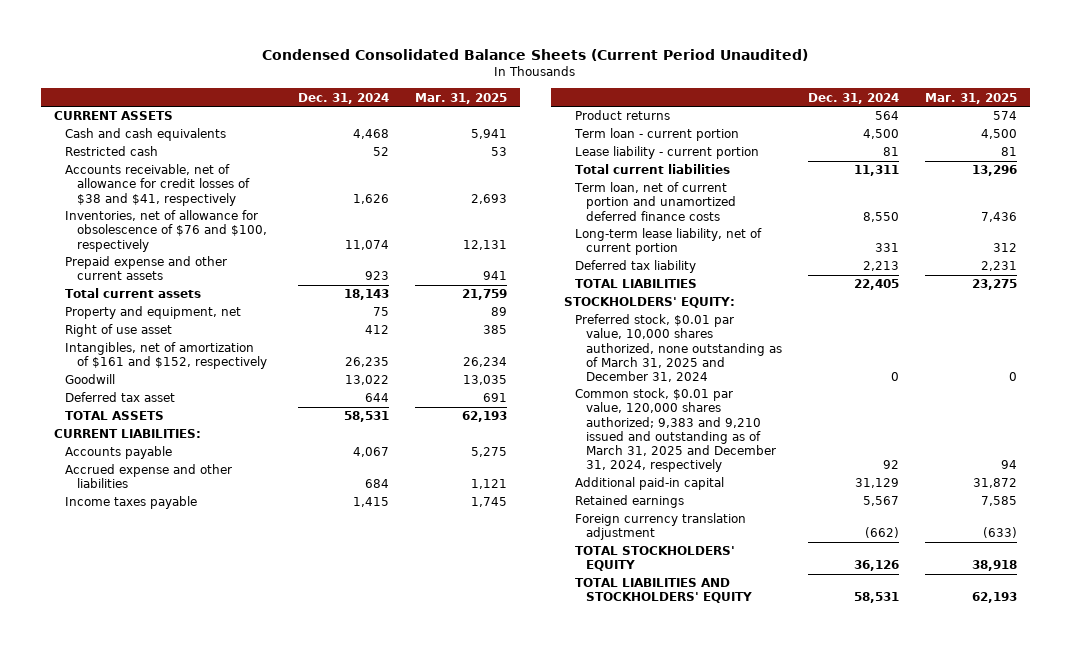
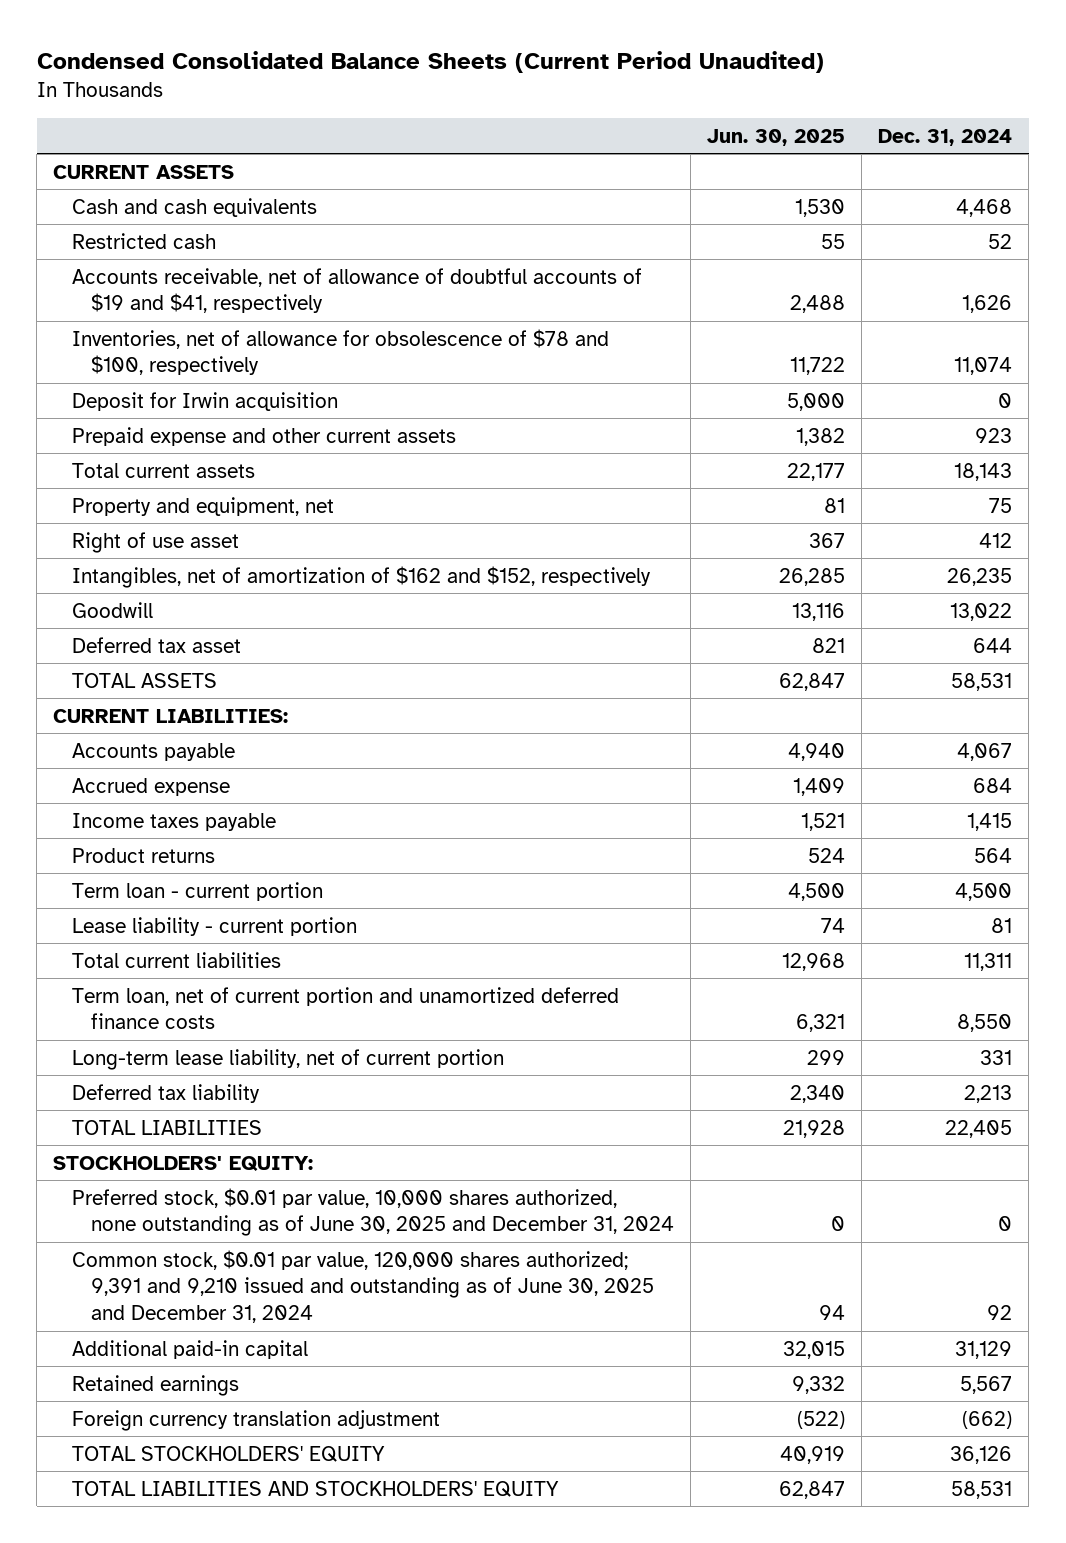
[415,92,508,104] Mar. 31, 2025 -> none
none -> [707,128,846,146] Jun. 30, 2025
[65,164,250,206] Accounts receivable, net of allowance for credit losses of $38 and $41, respectively -> [72,267,643,314] Accounts receivable, net of allowance of doubtful accounts of $19 and $41, respectively
[65,210,267,252] Inventories, net of allowance for obsolescence of $76 and $100, respectively -> [72,328,610,376] Inventories, net of allowance for obsolescence of $78 and $100, respectively
none -> [72,391,339,411] Deposit for Irwin acquisition
[65,342,267,370] Intangibles, net of amortization of $161 and $152, respectively -> [72,565,652,588] Intangibles, net of amortization of $162 and $152, respectively
[65,464,233,489] Accrued expense and other liabilities -> [72,777,231,796] Accrued expense
[574,314,783,382] Preferred stock, $0.01 par value, 10,000 shares authorized, none outstanding as of March 31, 2025 and December 31, 2024 -> [72,1187,675,1237] Preferred stock, $0.01 par value, 10,000 shares authorized, none outstanding as of June 30, 2025 and December 31, 2024
[574,388,777,473] Common stock, $0.01 par value, 120,000 shares authorized; 9,383 and 9,210 issued and outstanding as of March 31, 2025 and December 31, 2024, respectively -> [72,1249,655,1324] Common stock, $0.01 par value, 120,000 shares authorized; 9,391 and 9,210 issued and outstanding as of June 30, 2025 and December 31, 2024

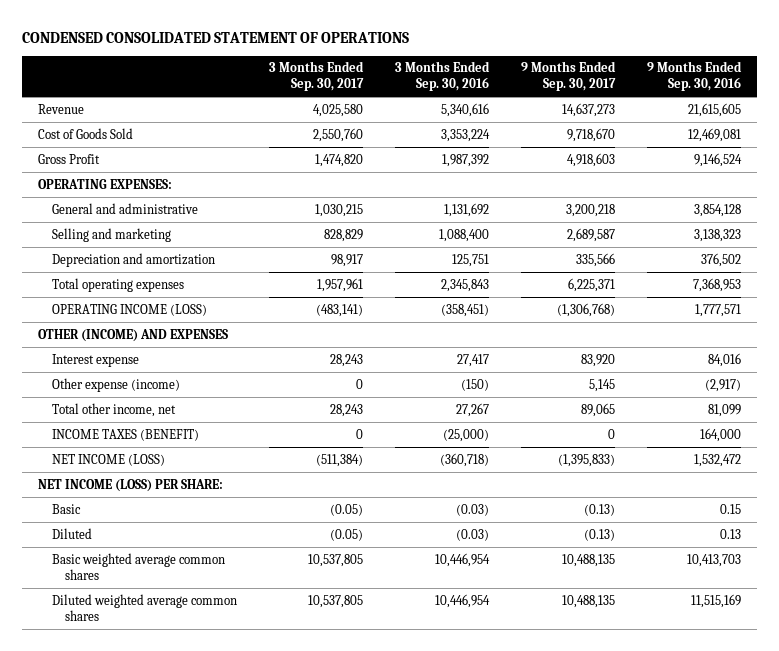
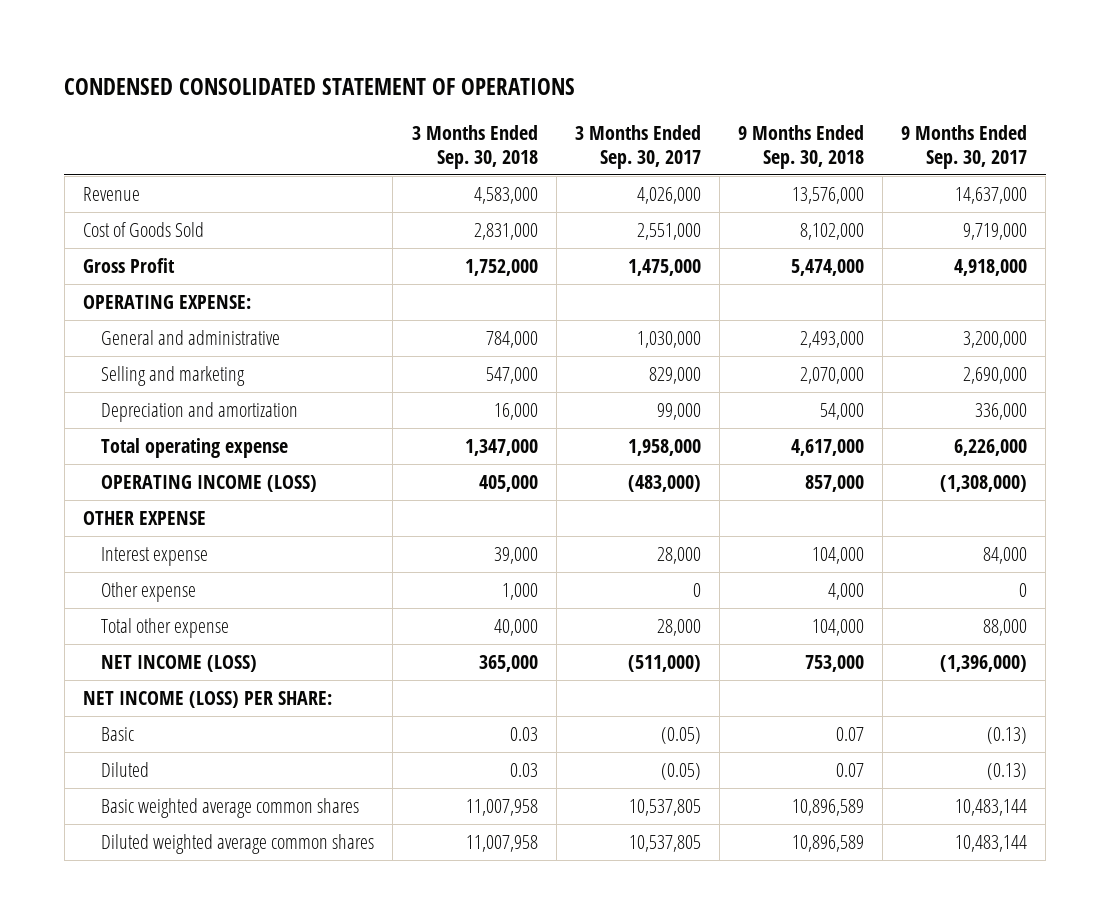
[394,61,490,92] 3 Months Ended Sep. 30, 2016 -> none
[646,61,742,92] 9 Months Ended Sep. 30, 2016 -> none
none -> [411,125,538,169] 3 Months Ended Sep. 30, 2018
none -> [737,125,864,169] 9 Months Ended Sep. 30, 2018
[51,428,199,441] INCOME TAXES (BENEFIT) -> none
[312,103,363,117] 4,025,580 -> [636,186,701,204] 4,026,000
[561,102,615,117] 14,637,273 -> [955,186,1028,204] 14,637,000
[312,127,363,142] 2,550,760 -> [636,222,701,240] 2,551,000
[566,127,615,142] 9,718,670 -> [963,222,1028,240] 9,719,000
[314,153,363,167] 1,474,820 -> [627,258,701,276] 1,475,000
[566,152,615,167] 4,918,603 -> [954,258,1028,276] 4,918,000
[38,178,173,189] OPERATING EXPENSES: -> [82,294,251,309] OPERATING EXPENSE:
[314,203,363,217] 1,030,215 -> [636,330,701,348] 1,030,000
[565,203,615,217] 3,200,218 -> [963,330,1028,348] 3,200,000
[323,228,363,242] 828,829 -> [648,366,701,384] 829,000
[566,227,615,242] 2,689,587 -> [963,366,1028,384] 2,690,000
[330,253,363,267] 98,917 -> [656,402,701,420] 99,000
[575,252,615,267] 335,566 -> [975,402,1028,420] 336,000
[51,277,184,292] Total operating expenses -> [101,437,289,458] Total operating expense
[316,277,363,292] 1,957,961 -> [627,438,701,456] 1,958,000
[567,277,615,292] 6,225,371 -> [954,438,1028,456] 6,226,000
[315,303,363,317] (483,141) -> [627,474,701,492] (483,000)
[556,302,615,317] (1,306,768) -> [940,474,1028,492] (1,308,000)
[38,328,229,342] OTHER (INCOME) AND EXPENSES -> [82,510,206,525] OTHER EXPENSE
[329,353,363,367] 28,243 -> [656,546,701,564] 28,000
[580,353,615,367] 83,920 -> [983,546,1028,564] 84,000
[51,377,180,392] Other expense (income) -> [101,581,197,602] Other expense
[588,378,615,392] 5,145 -> [1019,582,1028,597] 0
[51,402,176,417] Total other income, net -> [101,617,230,638] Total other expense
[329,403,363,417] 28,243 -> [656,618,701,636] 28,000
[580,402,615,417] 89,065 -> [983,618,1028,636] 88,000
[315,453,363,467] (511,384) -> [627,654,701,672] (511,000)
[557,453,615,467] (1,395,833) -> [940,654,1028,672] (1,396,000)
[561,553,615,567] 10,488,135 -> [955,798,1028,816] 10,483,144
[561,594,615,608] 10,488,135 -> [955,834,1028,852] 10,483,144

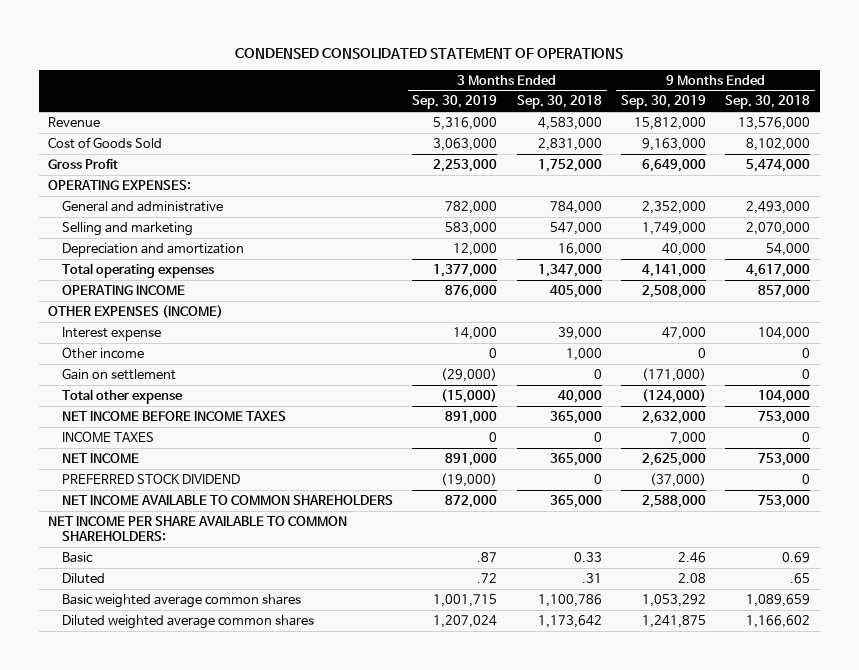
[574,125,701,169] 3 Months Ended Sep. 30, 2017 -> none
[901,125,1028,169] 9 Months Ended Sep. 30, 2017 -> none
none -> [412,95,498,110] Sep. 30, 2019
none -> [621,95,707,110] Sep. 30, 2019
[82,294,251,309] OPERATING EXPENSE: -> [48,179,192,190] OPERATING EXPENSES:
[101,437,289,458] Total operating expense -> [62,262,215,278] Total operating expenses
[101,474,318,492] OPERATING INCOME (LOSS) -> [62,284,186,295] OPERATING INCOME
[82,510,206,525] OTHER EXPENSE -> [48,304,224,318] OTHER EXPENSES (INCOME)
[101,581,197,602] Other expense -> none
none -> [62,346,145,359] Other income
none -> [62,367,177,380] Gain on settlement
[82,690,332,708] NET INCOME (LOSS) PER SHARE: -> none
none -> [62,410,287,421] NET INCOME BEFORE INCOME TAXES
none -> [62,430,155,443] INCOME TAXES
[101,654,258,672] NET INCOME (LOSS) -> [62,452,140,463] NET INCOME
none -> [62,472,241,484] PREFERRED STOCK DIVIDEND
none -> [62,494,394,505] NET INCOME AVAILABLE TO COMMON SHAREHOLDERS
none -> [48,515,348,541] NET INCOME PER SHARE AVAILABLE TO COMMON SHAREHOLDERS:
[509,726,538,741] 0.03 -> [573,551,602,562] 0.33
[835,726,864,741] 0.07 -> [782,551,811,563] 0.69
[509,762,538,777] 0.03 -> [581,572,602,583] .31
[835,762,864,777] 0.07 -> [790,572,811,584] .65
[465,798,538,816] 11,007,958 -> [537,593,602,607] 1,100,786
[791,798,864,816] 10,896,589 -> [746,593,811,607] 1,089,659
[465,834,538,852] 11,007,958 -> [537,614,602,628] 1,173,642
[791,834,864,852] 10,896,589 -> [746,614,811,628] 1,166,602

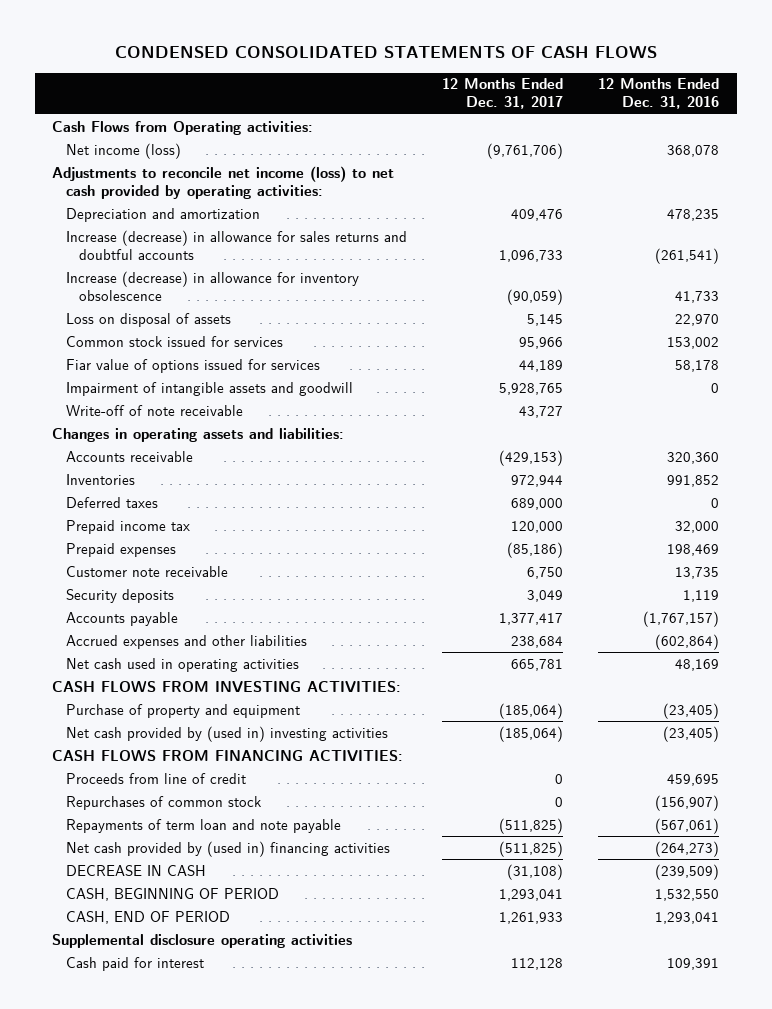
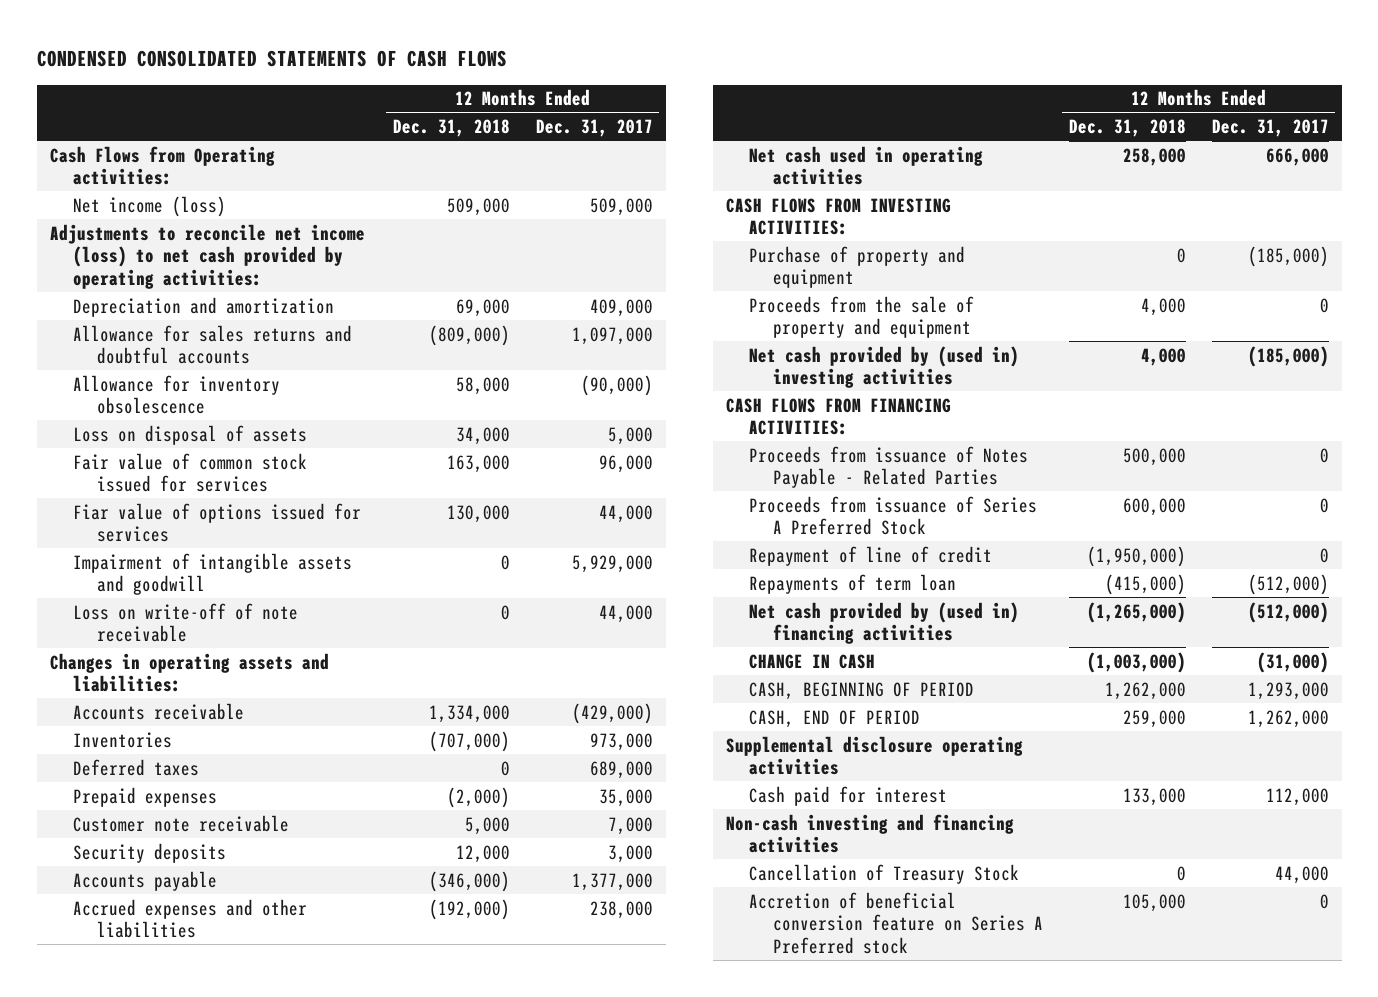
[598,78,720,110] 12 Months Ended Dec. 31, 2016 -> none
none -> [392,118,510,137] Dec. 31, 2018
[487,142,564,159] (9,761,706) -> [589,197,653,216] 509,000
[511,208,564,221] 409,476 -> [589,298,653,317] 409,000
[65,229,407,260] Increase (decrease) in allowance for sales returns and doubtful accounts -> [73,324,353,365] Allowance for sales returns and doubtful accounts
[499,249,564,262] 1,096,733 -> [571,326,653,345] 1,097,000
[65,270,359,301] Increase (decrease) in allowance for inventory obsolescence -> [73,374,281,415] Allowance for inventory obsolescence
[507,288,564,305] (90,059) -> [580,374,653,396] (90,000)
[527,313,564,326] 5,145 -> [607,426,653,445] 5,000
[65,335,283,347] Common stock issued for services -> [73,452,308,493] Fair value of common stock issued for services
[519,336,564,349] 95,966 -> [598,454,653,473] 96,000
[519,359,564,372] 44,189 -> [598,504,653,523] 44,000
[499,382,564,395] 5,928,765 -> [571,554,653,573] 5,929,000
[65,404,243,416] Write-off of note receivable -> [73,602,299,643] Loss on write-off of note receivable
[519,405,564,418] 43,727 -> [598,604,653,623] 44,000
[499,449,564,466] (429,153) -> [571,702,653,724] (429,000)
[511,474,564,487] 972,944 -> [589,732,653,751] 973,000
[65,519,190,534] Prepaid income tax -> none
[507,541,564,558] (85,186) -> [598,788,653,807] 35,000
[527,566,564,579] 6,750 -> [607,816,653,835] 7,000
[527,589,564,602] 3,049 -> [607,844,653,863] 3,000
[499,612,564,625] 1,377,417 -> [571,872,653,891] 1,377,000
[511,635,564,648] 238,684 -> [589,900,653,919] 238,000
[511,658,564,671] 665,781 -> [1265,147,1329,166] 666,000
[499,702,564,719] (185,064) -> [1247,245,1329,267] (185,000)
none -> [749,295,975,339] Proceeds from the sale of property and equipment
[499,725,564,742] (185,064) -> [1247,345,1329,367] (185,000)
[65,795,262,810] Repurchases of common stock -> none
none -> [749,445,1029,489] Proceeds from issuance of Notes Payable - Related Parties
none -> [749,495,1038,536] Proceeds from issuance of Series A Preferred Stock
[65,772,246,784] Proceeds from line of credit -> [749,545,993,566] Repayment of line of credit
[65,818,341,833] Repayments of term loan and note payable -> [749,573,957,594] Repayments of term loan
[499,817,564,834] (511,825) -> [1247,573,1329,595] (512,000)
[499,840,564,857] (511,825) -> [1247,601,1329,623] (512,000)
[65,864,206,876] DECREASE IN CASH -> [749,653,876,669] CHANGE IN CASH
[507,863,564,880] (31,108) -> [1256,651,1329,673] (31,000)
[499,888,564,901] 1,293,041 -> [1247,681,1329,700] 1,293,000
[499,911,564,924] 1,261,933 -> [1247,709,1329,728] 1,262,000
[511,957,564,970] 112,128 -> [1265,787,1329,806] 112,000
none -> [725,813,1014,854] Non-cash investing and financing activities
none -> [749,863,1020,884] Cancellation of Treasury Stock
none -> [749,891,1043,954] Accretion of beneficial conversion feature on Series A Preferred stock

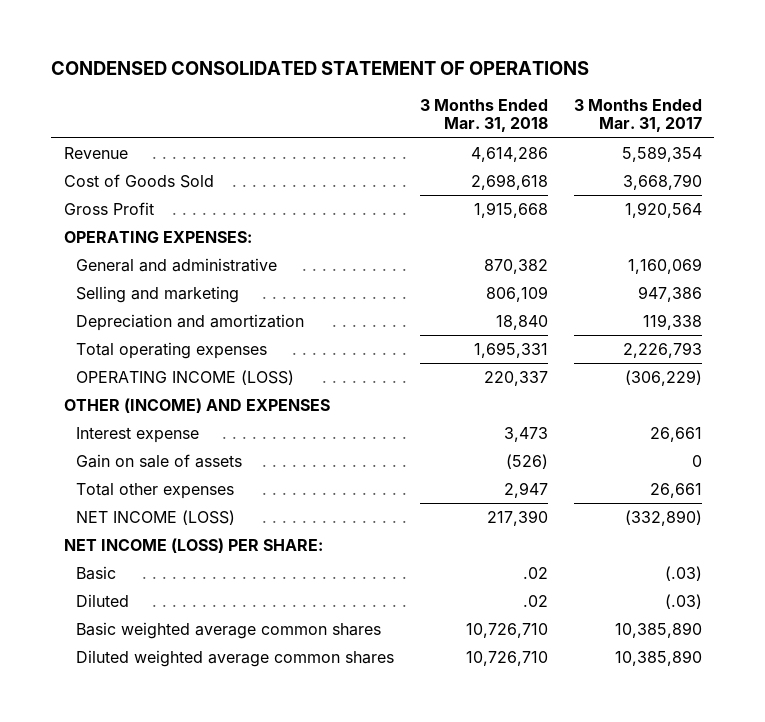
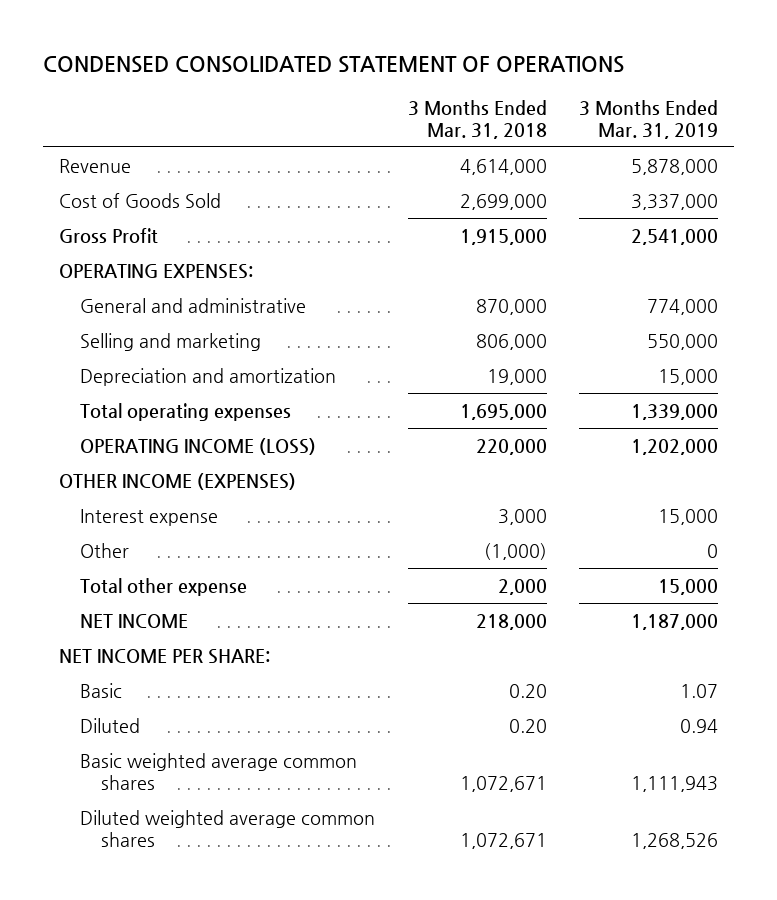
[573,98,702,133] 3 Months Ended Mar. 31, 2017 -> none
none -> [579,99,719,139] 3 Months Ended Mar. 31, 2019
[470,146,548,162] 4,614,286 -> [459,159,547,176] 4,614,000
[470,173,548,190] 2,698,618 -> [459,194,547,211] 2,699,000
[473,201,548,218] 1,915,668 -> [459,229,547,246] 1,915,000
[76,453,243,468] Gain on sale of assets -> none
[483,258,548,274] 870,382 -> [475,299,547,316] 870,000
[485,285,548,302] 806,109 -> [475,334,547,351] 806,000
[495,314,548,330] 18,840 -> [486,369,547,386] 19,000
[473,341,548,358] 1,695,331 -> [459,404,547,421] 1,695,000
[483,370,548,386] 220,337 -> [475,439,547,456] 220,000
[63,397,330,413] OTHER (INCOME) AND EXPENSES -> [59,473,297,491] OTHER INCOME (EXPENSES)
[503,426,548,442] 3,473 -> [497,509,547,526] 3,000
none -> [80,543,130,559] Other
[76,482,235,499] Total other expenses -> [80,578,248,597] Total other expense
[503,481,548,498] 2,947 -> [497,579,547,596] 2,000
[76,509,236,525] NET INCOME (LOSS) -> [80,614,189,629] NET INCOME
[486,509,548,526] 217,390 -> [475,614,547,631] 218,000
[63,537,323,553] NET INCOME (LOSS) PER SHARE: -> [59,649,271,665] NET INCOME PER SHARE:
[522,566,548,579] .02 -> [508,684,547,699] 0.20
[522,594,548,607] .02 -> [508,719,547,734] 0.20
[465,622,548,638] 10,726,710 -> [459,776,547,793] 1,072,671
[465,650,548,666] 10,726,710 -> [459,833,547,850] 1,072,671

